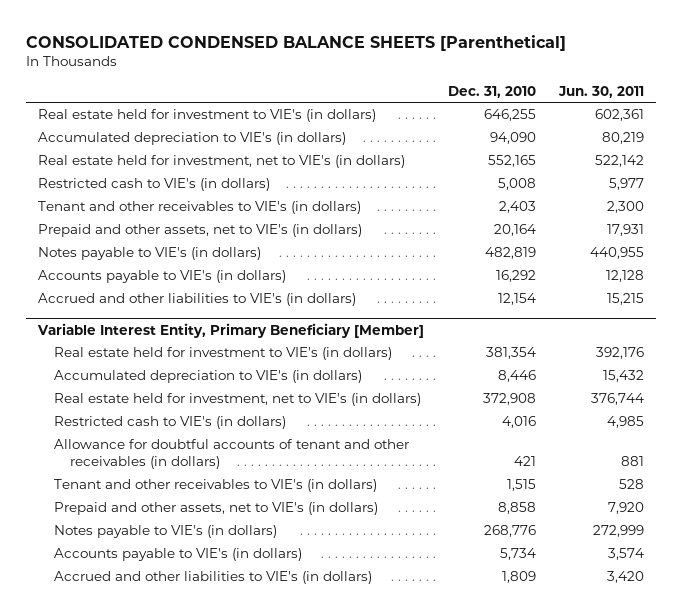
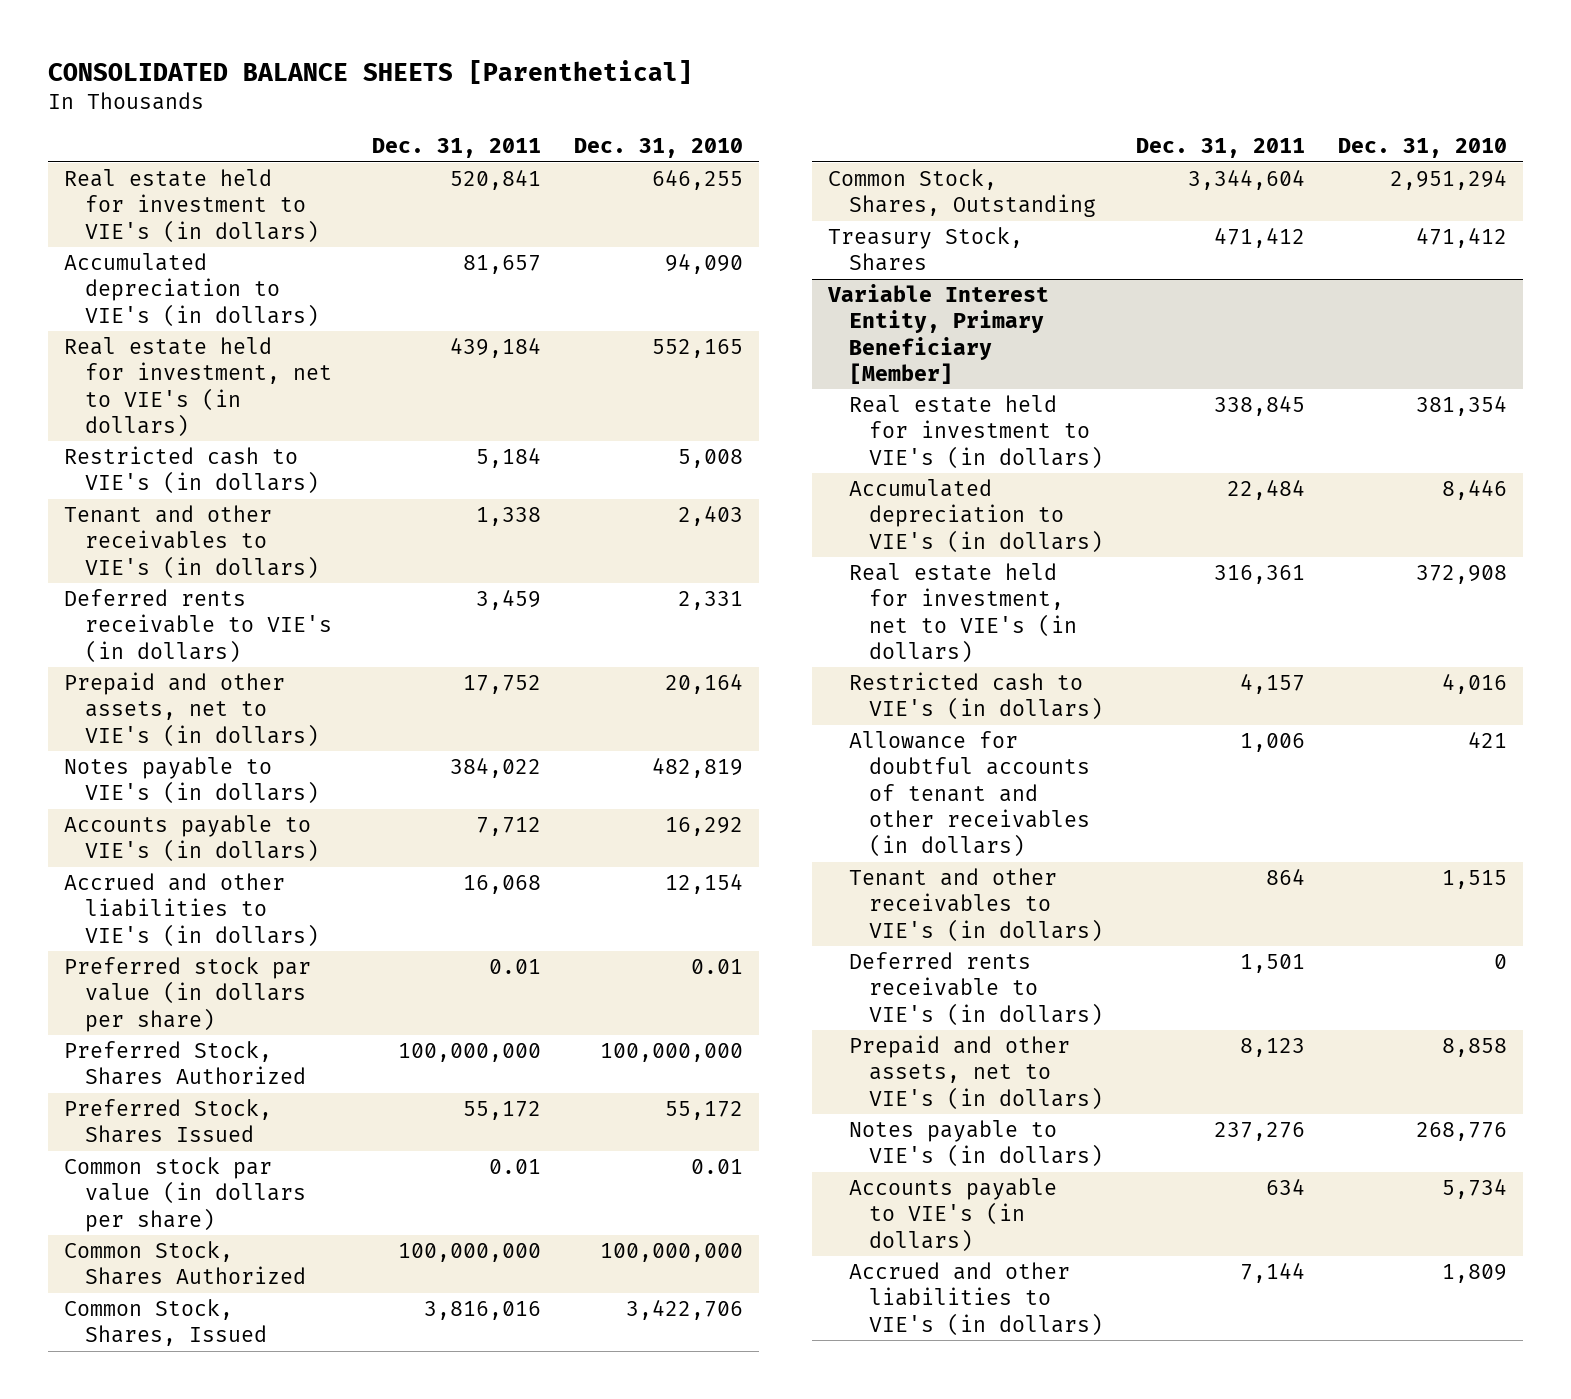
[26,34,567,51] CONSOLIDATED CONDENSED BALANCE SHEETS [Parenthetical] -> [47,59,693,84] CONSOLIDATED BALANCE SHEETS [Parenthetical]
[558,85,645,98] Jun. 30, 2011 -> none
none -> [372,138,542,159] Dec. 31, 2011
none -> [64,589,332,663] Deferred rents receivable to VIE's (in dollars)
none -> [64,957,312,1032] Preferred stock par value (in dollars per share)
none -> [64,1041,306,1086] Preferred Stock, Shares Authorized
none -> [64,1099,273,1144] Preferred Stock, Shares Issued
none -> [64,1157,306,1232] Common stock par value (in dollars per share)
none -> [64,1241,306,1286] Common Stock, Shares Authorized
none -> [64,1299,267,1347] Common Stock, Shares, Issued
none -> [828,169,1096,218] Common Stock, Shares, Outstanding
none -> [828,227,1024,272] Treasury Stock, Shares
none -> [848,952,1104,1026] Deferred rents receivable to VIE's (in dollars)

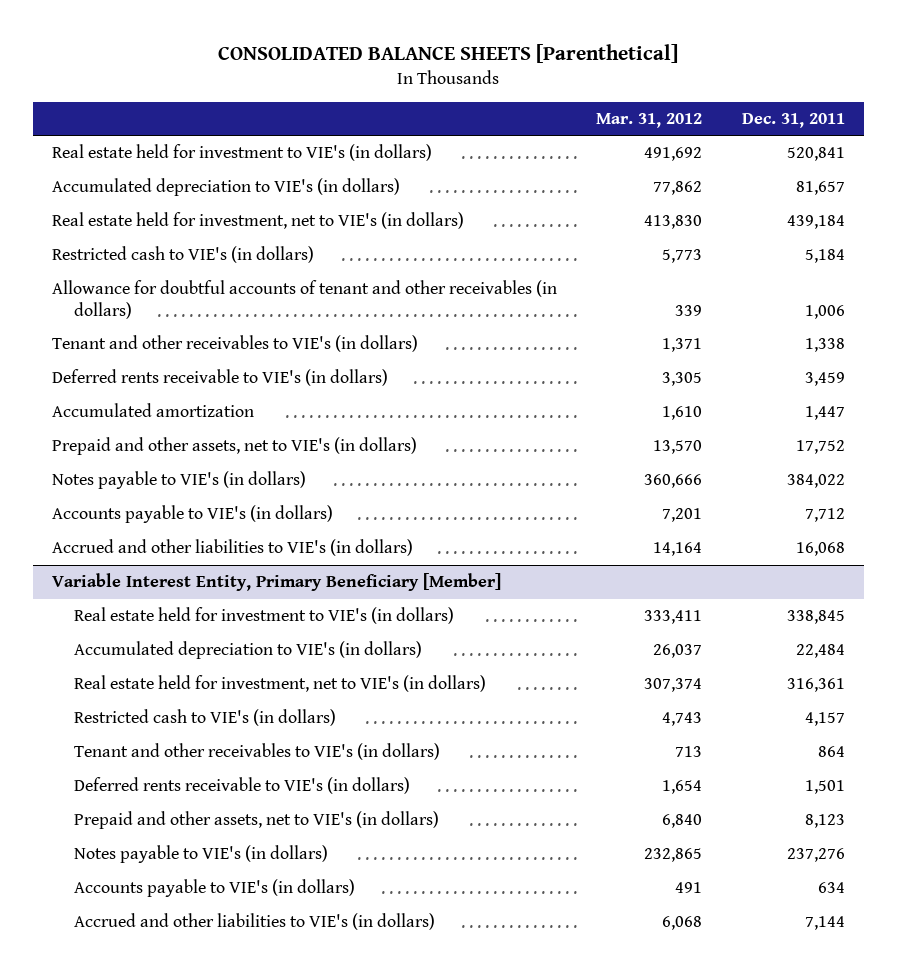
[573,138,743,159] Dec. 31, 2010 -> none
none -> [596,113,703,129] Mar. 31, 2012
none -> [52,280,558,320] Allowance for doubtful accounts of tenant and other receivables (in dollars)
none -> [52,403,255,418] Accumulated amortization
[64,957,312,1032] Preferred stock par value (in dollars per share) -> none
[64,1041,306,1086] Preferred Stock, Shares Authorized -> none
[64,1099,273,1144] Preferred Stock, Shares Issued -> none
[64,1157,306,1232] Common stock par value (in dollars per share) -> none
[64,1241,306,1286] Common Stock, Shares Authorized -> none
[64,1299,267,1347] Common Stock, Shares, Issued -> none
[828,169,1096,218] Common Stock, Shares, Outstanding -> none
[828,227,1024,272] Treasury Stock, Shares -> none
[848,731,1091,858] Allowance for doubtful accounts of tenant and other receivables (in dollars) -> none

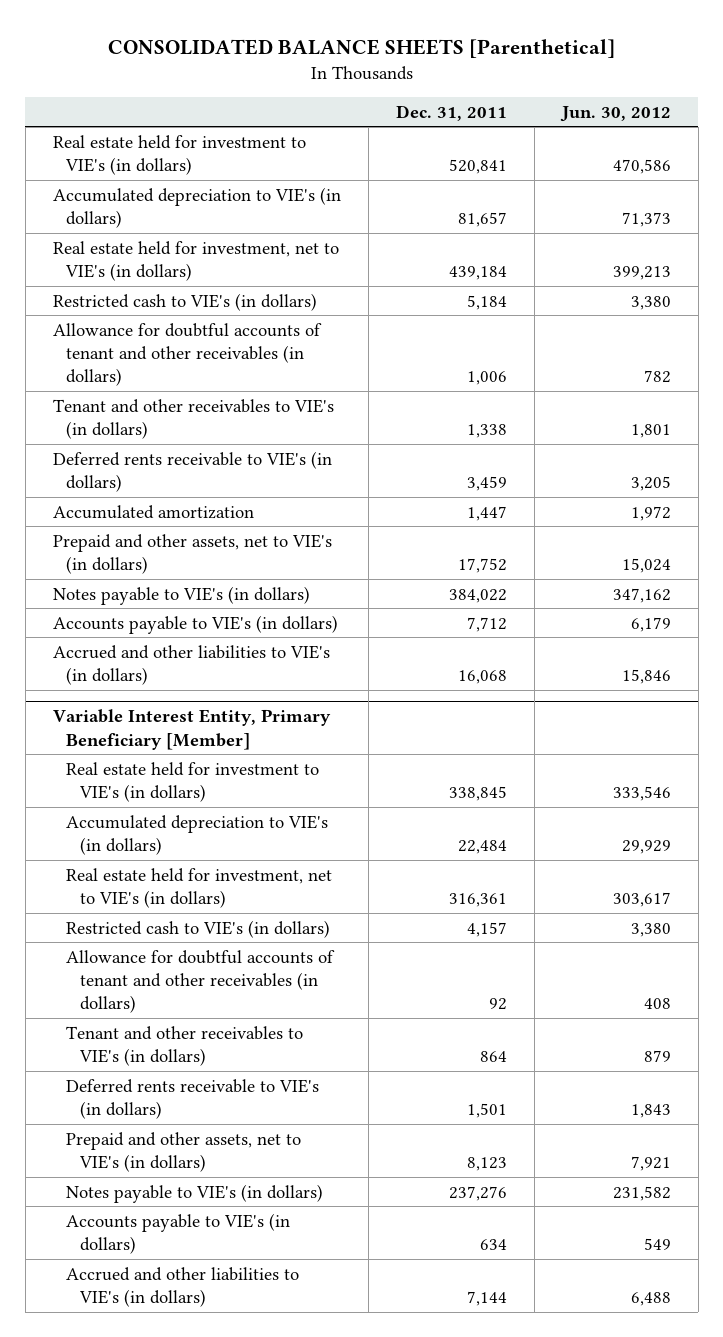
[596,113,703,129] Mar. 31, 2012 -> none
none -> [559,105,671,122] Jun. 30, 2012
none -> [66,949,336,1014] Allowance for doubtful accounts of tenant and other receivables (in dollars)

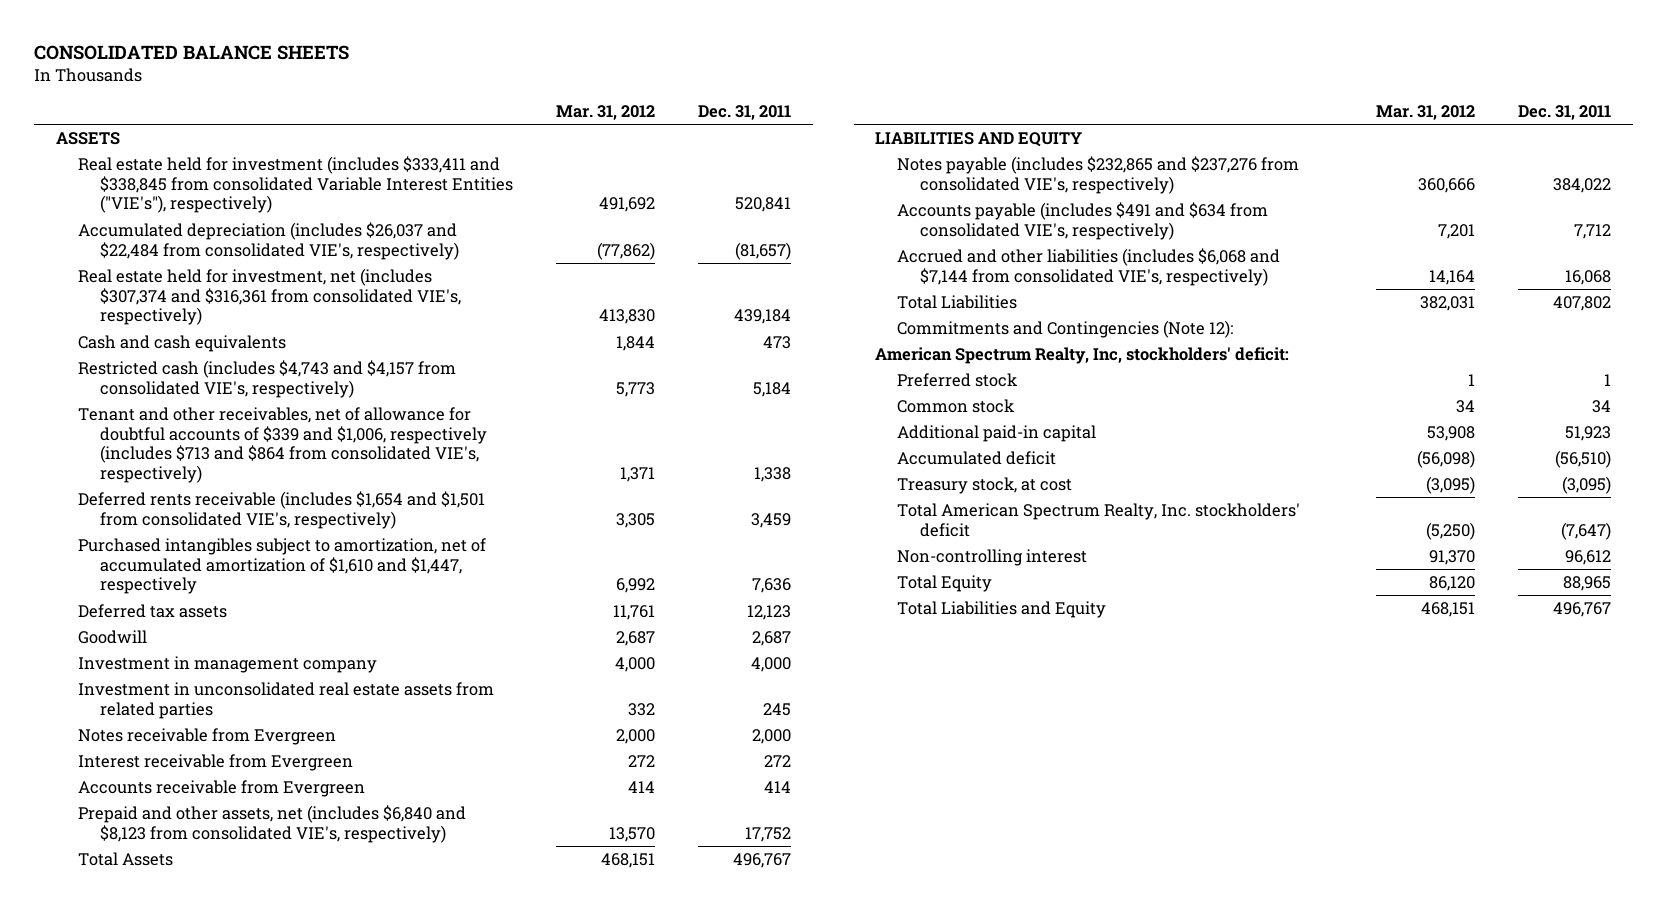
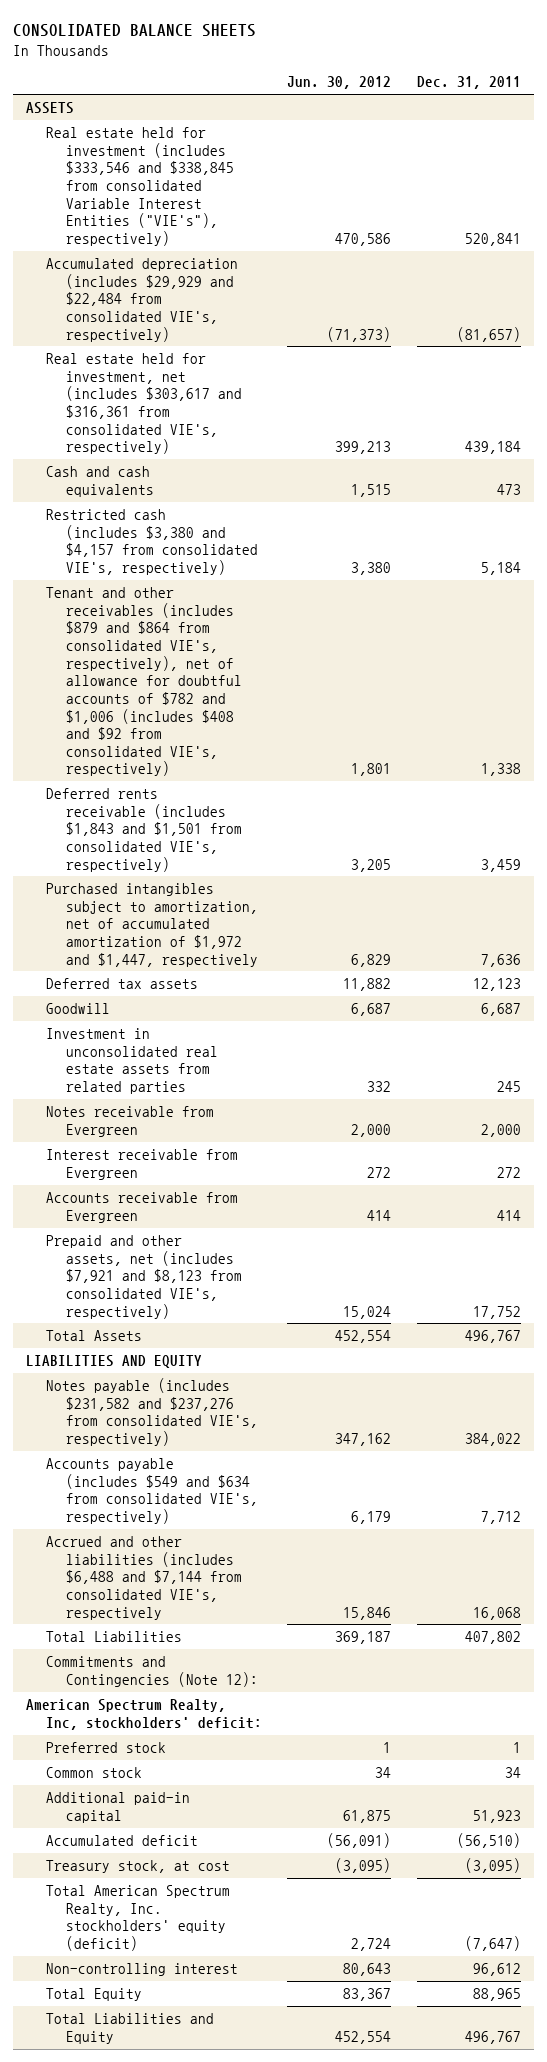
[556,104,656,120] Mar. 31, 2012 -> none
none -> [287,76,392,90] Jun. 30, 2012
[77,155,513,214] Real estate held for investment (includes $333,411 and $338,845 from consolidated Variable Interest Entities ("VIE's"), respectively) -> [45,127,234,246] Real estate held for investment (includes $333,546 and $338,845 from consolidated Variable Interest Entities ("VIE's"), respectively)
[77,221,459,260] Accumulated depreciation (includes $26,037 and $22,484 from consolidated VIE's, respectively) -> [45,258,238,342] Accumulated depreciation (includes $29,929 and $22,484 from consolidated VIE's, respectively)
[77,267,461,326] Real estate held for investment, net (includes $307,374 and $316,361 from consolidated VIE's, respectively) -> [45,353,242,455] Real estate held for investment, net (includes $303,617 and $316,361 from consolidated VIE's, respectively)
[77,359,456,398] Restricted cash (includes $4,743 and $4,157 from consolidated VIE's, respectively) -> [45,509,258,575] Restricted cash (includes $3,380 and $4,157 from consolidated VIE's, respectively)
[77,406,487,483] Tenant and other receivables, net of allowance for doubtful accounts of $339 and $1,006, respectively (includes $713 and $864 from consolidated VIE's, respectively) -> [45,587,242,777] Tenant and other receivables (includes $879 and $864 from consolidated VIE's, respectively), net of allowance for doubtful accounts of $782 and $1,006 (includes $408 and $92 from consolidated VIE's, respectively)
[77,490,485,529] Deferred rents receivable (includes $1,654 and $1,501 from consolidated VIE's, respectively) -> [45,788,242,872] Deferred rents receivable (includes $1,843 and $1,501 from consolidated VIE's, respectively)
[77,537,486,595] Purchased intangibles subject to amortization, net of accumulated amortization of $1,610 and $1,447, respectively -> [45,883,258,967] Purchased intangibles subject to amortization, net of accumulated amortization of $1,972 and $1,447, respectively
[77,655,377,673] Investment in management company -> none
[752,630,792,646] 2,687 -> [480,1003,521,1017] 6,687
[77,804,466,843] Prepaid and other assets, net (includes $6,840 and $8,123 from consolidated VIE's, respectively) -> [45,1235,242,1319] Prepaid and other assets, net (includes $7,921 and $8,123 from consolidated VIE's, respectively)
[897,155,1300,194] Notes payable (includes $232,865 and $237,276 from consolidated VIE's, respectively) -> [45,1378,258,1446] Notes payable (includes $231,582 and $237,276 from consolidated VIE's, respectively)
[897,201,1269,240] Accounts payable (includes $491 and $634 from consolidated VIE's, respectively) -> [45,1458,258,1524] Accounts payable (includes $549 and $634 from consolidated VIE's, respectively)
[897,247,1281,286] Accrued and other liabilities (includes $6,068 and $7,144 from consolidated VIE's, respectively) -> [45,1536,242,1620] Accrued and other liabilities (includes $6,488 and $7,144 from consolidated VIE's, respectively
[897,502,1301,537] Total American Spectrum Realty, Inc. stockholders' deficit -> [45,1885,230,1951] Total American Spectrum Realty, Inc. stockholders' equity (deficit)

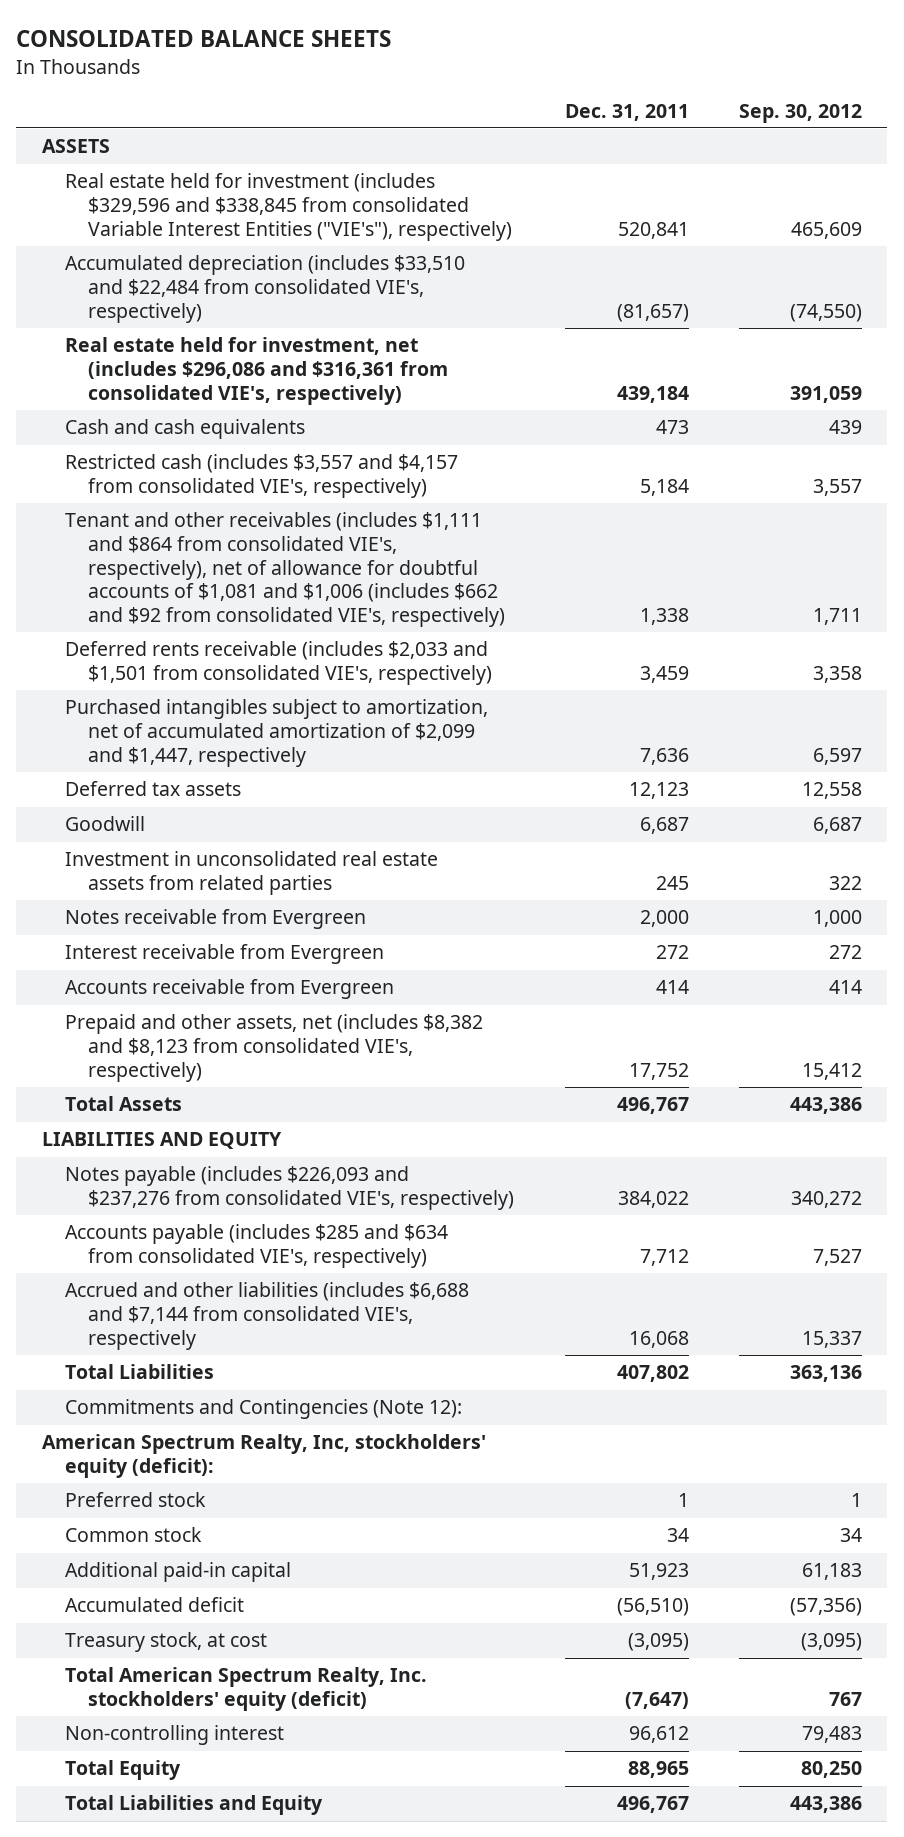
[287,76,392,90] Jun. 30, 2012 -> none
none -> [738,103,862,123] Sep. 30, 2012
[45,127,234,246] Real estate held for investment (includes $333,546 and $338,845 from consolidated Variable Interest Entities ("VIE's"), respectively) -> [64,173,513,241] Real estate held for investment (includes $329,596 and $338,845 from consolidated Variable Interest Entities ("VIE's"), respectively)
[45,258,238,342] Accumulated depreciation (includes $29,929 and $22,484 from consolidated VIE's, respectively) -> [64,255,465,323] Accumulated depreciation (includes $33,510 and $22,484 from consolidated VIE's, respectively)
[45,353,242,455] Real estate held for investment, net (includes $303,617 and $316,361 from consolidated VIE's, respectively) -> [64,337,449,405] Real estate held for investment, net (includes $296,086 and $316,361 from consolidated VIE's, respectively)
[45,509,258,575] Restricted cash (includes $3,380 and $4,157 from consolidated VIE's, respectively) -> [64,454,458,499] Restricted cash (includes $3,557 and $4,157 from consolidated VIE's, respectively)
[45,587,242,777] Tenant and other receivables (includes $879 and $864 from consolidated VIE's, respectively), net of allowance for doubtful accounts of $782 and $1,006 (includes $408 and $92 from consolidated VIE's, respectively) -> [64,512,506,628] Tenant and other receivables (includes $1,111 and $864 from consolidated VIE's, respectively), net of allowance for doubtful accounts of $1,081 and $1,006 (includes $662 and $92 from consolidated VIE's, respectively)
[45,788,242,872] Deferred rents receivable (includes $1,843 and $1,501 from consolidated VIE's, respectively) -> [64,641,493,686] Deferred rents receivable (includes $2,033 and $1,501 from consolidated VIE's, respectively)
[45,883,258,967] Purchased intangibles subject to amortization, net of accumulated amortization of $1,972 and $1,447, respectively -> [64,699,488,767] Purchased intangibles subject to amortization, net of accumulated amortization of $2,099 and $1,447, respectively
[45,1235,242,1319] Prepaid and other assets, net (includes $7,921 and $8,123 from consolidated VIE's, respectively) -> [64,1014,483,1082] Prepaid and other assets, net (includes $8,382 and $8,123 from consolidated VIE's, respectively)
[45,1378,258,1446] Notes payable (includes $231,582 and $237,276 from consolidated VIE's, respectively) -> [64,1166,515,1211] Notes payable (includes $226,093 and $237,276 from consolidated VIE's, respectively)
[45,1458,258,1524] Accounts payable (includes $549 and $634 from consolidated VIE's, respectively) -> [64,1224,448,1269] Accounts payable (includes $285 and $634 from consolidated VIE's, respectively)
[45,1536,242,1620] Accrued and other liabilities (includes $6,488 and $7,144 from consolidated VIE's, respectively -> [64,1282,469,1350] Accrued and other liabilities (includes $6,688 and $7,144 from consolidated VIE's, respectively
[25,1699,262,1730] American Spectrum Realty, Inc, stockholders' deficit: -> [41,1434,486,1479] American Spectrum Realty, Inc, stockholders' equity (deficit):

